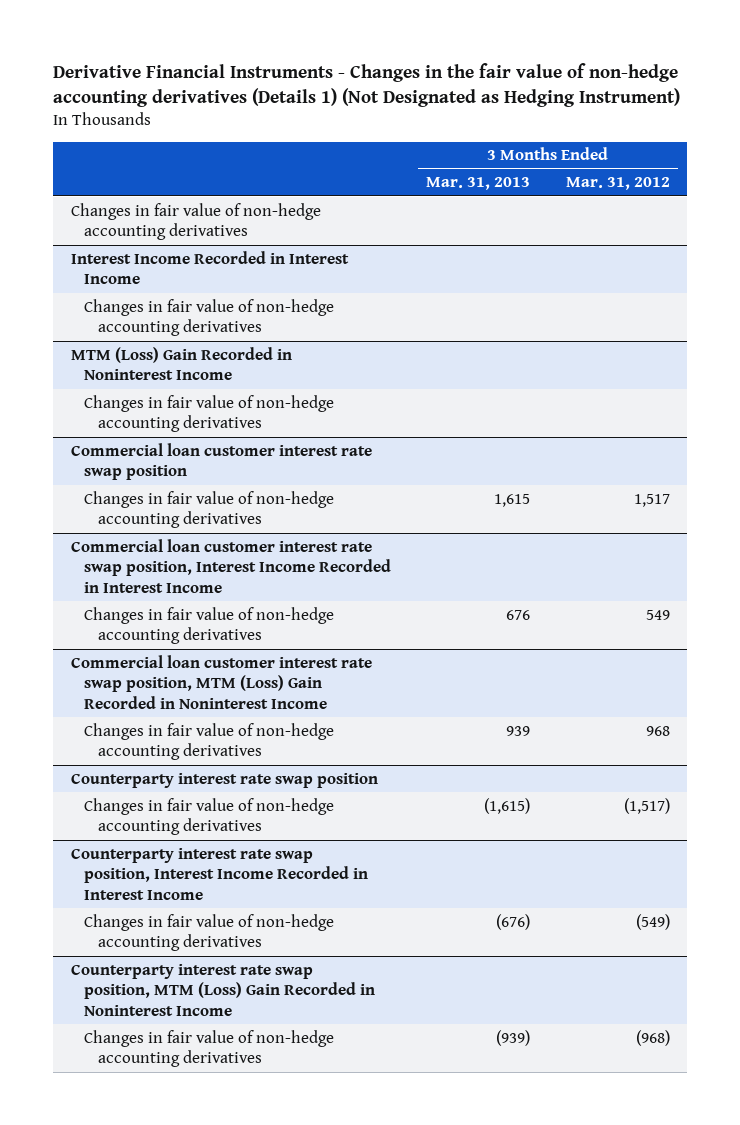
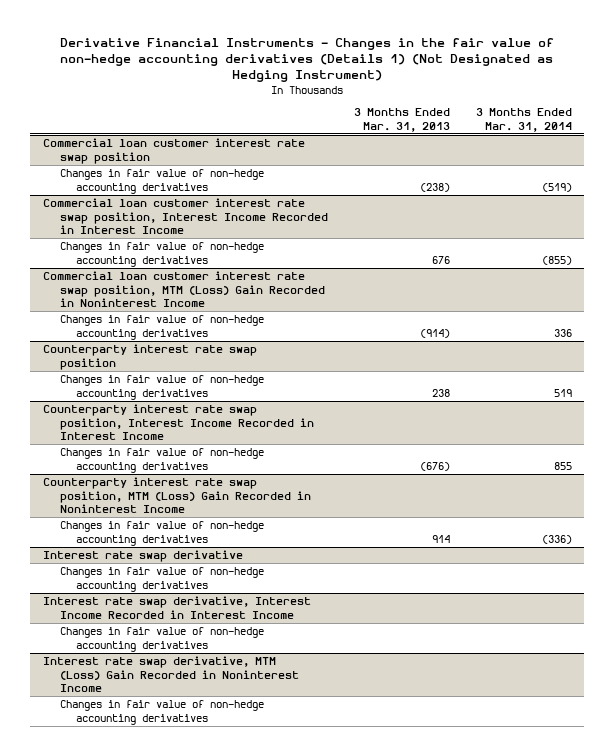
[565,177,670,191] Mar. 31, 2012 -> none
none -> [475,108,572,132] 3 Months Ended Mar. 31, 2014
[70,202,321,241] Changes in fair value of non-hedge accounting derivatives -> none
[70,250,349,285] Interest Income Recorded in Interest Income -> none
[84,298,335,337] Changes in fair value of non-hedge accounting derivatives -> none
[70,346,292,381] MTM (Loss) Gain Recorded in Noninterest Income -> none
[84,394,335,433] Changes in fair value of non-hedge accounting derivatives -> none
[494,493,531,507] 1,615 -> [419,182,450,192] (238)
[506,725,531,736] 939 -> [419,328,450,338] (914)
[484,797,531,814] (1,615) -> [431,388,450,397] 238
[496,1029,531,1046] (939) -> [431,534,450,543] 914
none -> [43,550,244,563] Interest rate swap derivative
none -> [59,567,264,592] Changes in fair value of non-hedge accounting derivatives
none -> [43,596,312,619] Interest rate swap derivative, Interest Income Recorded in Interest Income
none -> [59,627,264,652] Changes in fair value of non-hedge accounting derivatives
none -> [43,656,299,693] Interest rate swap derivative, MTM (Loss) Gain Recorded in Noninterest Income
none -> [59,700,264,725] Changes in fair value of non-hedge accounting derivatives

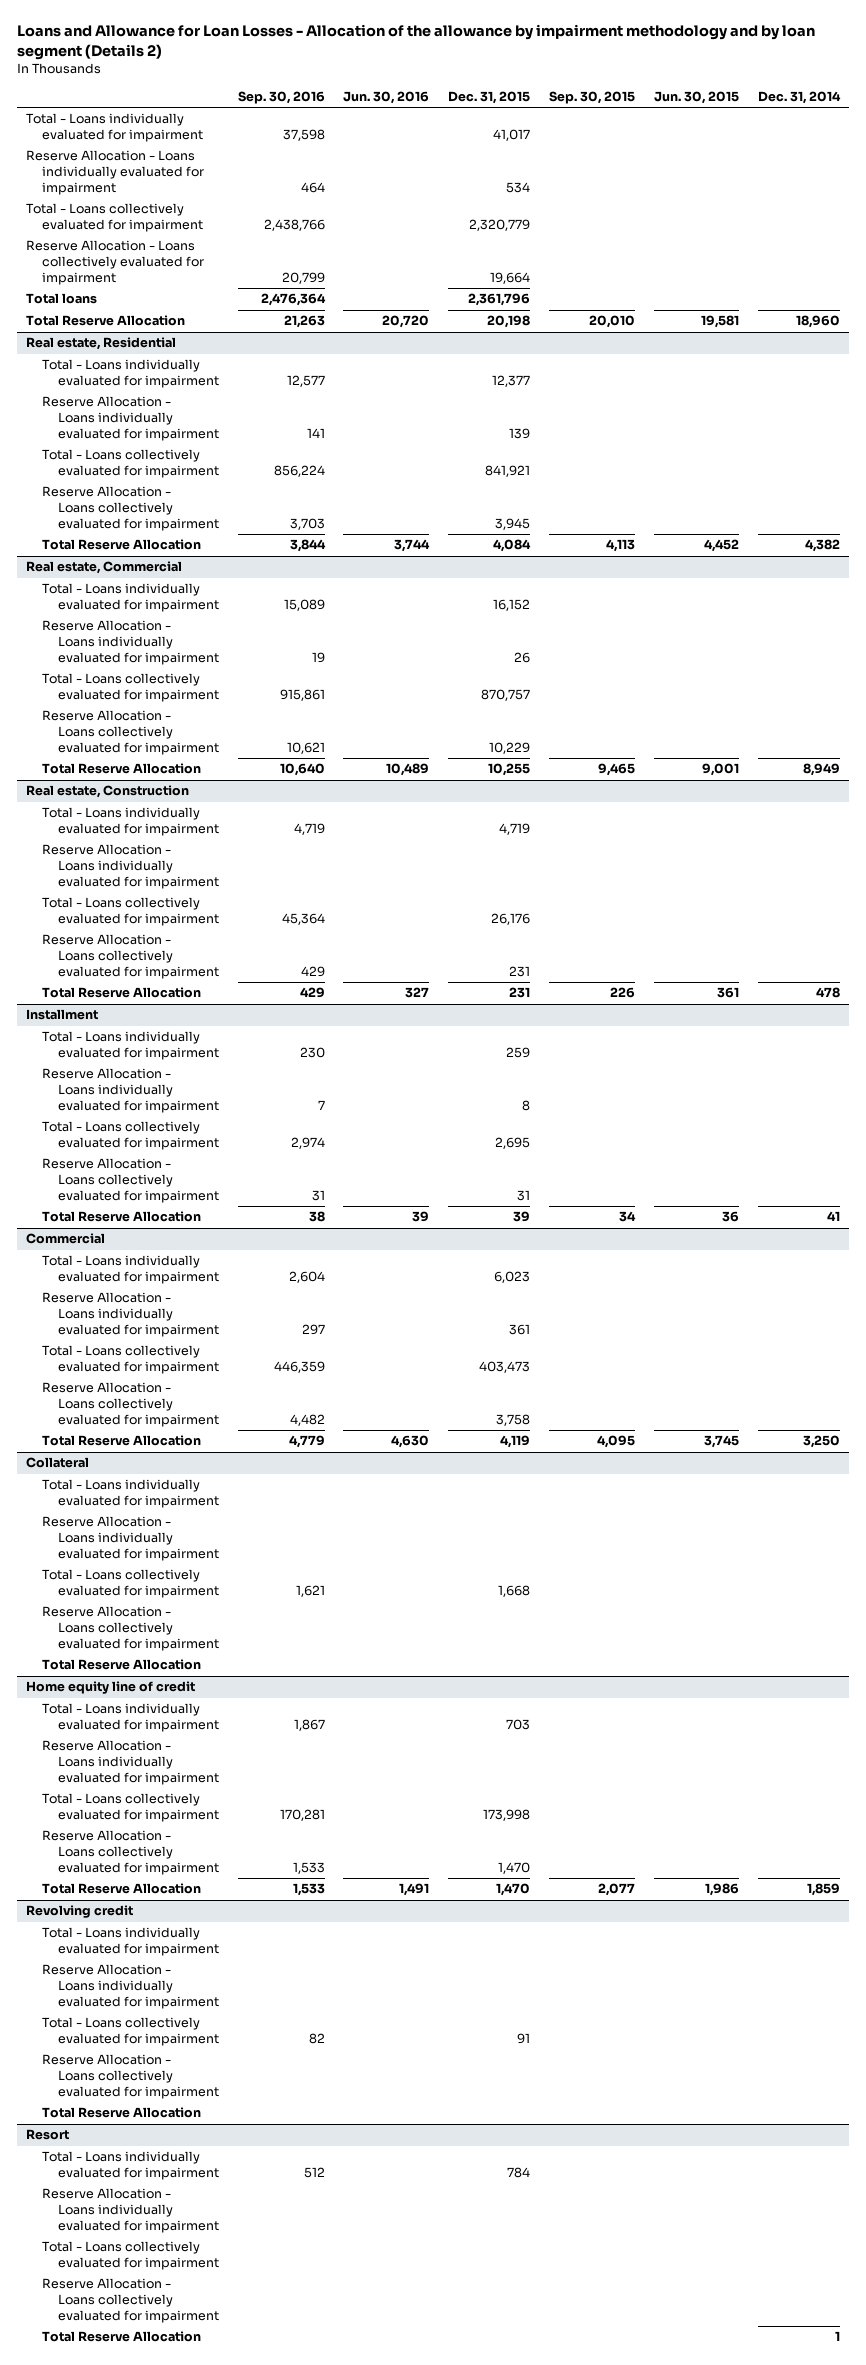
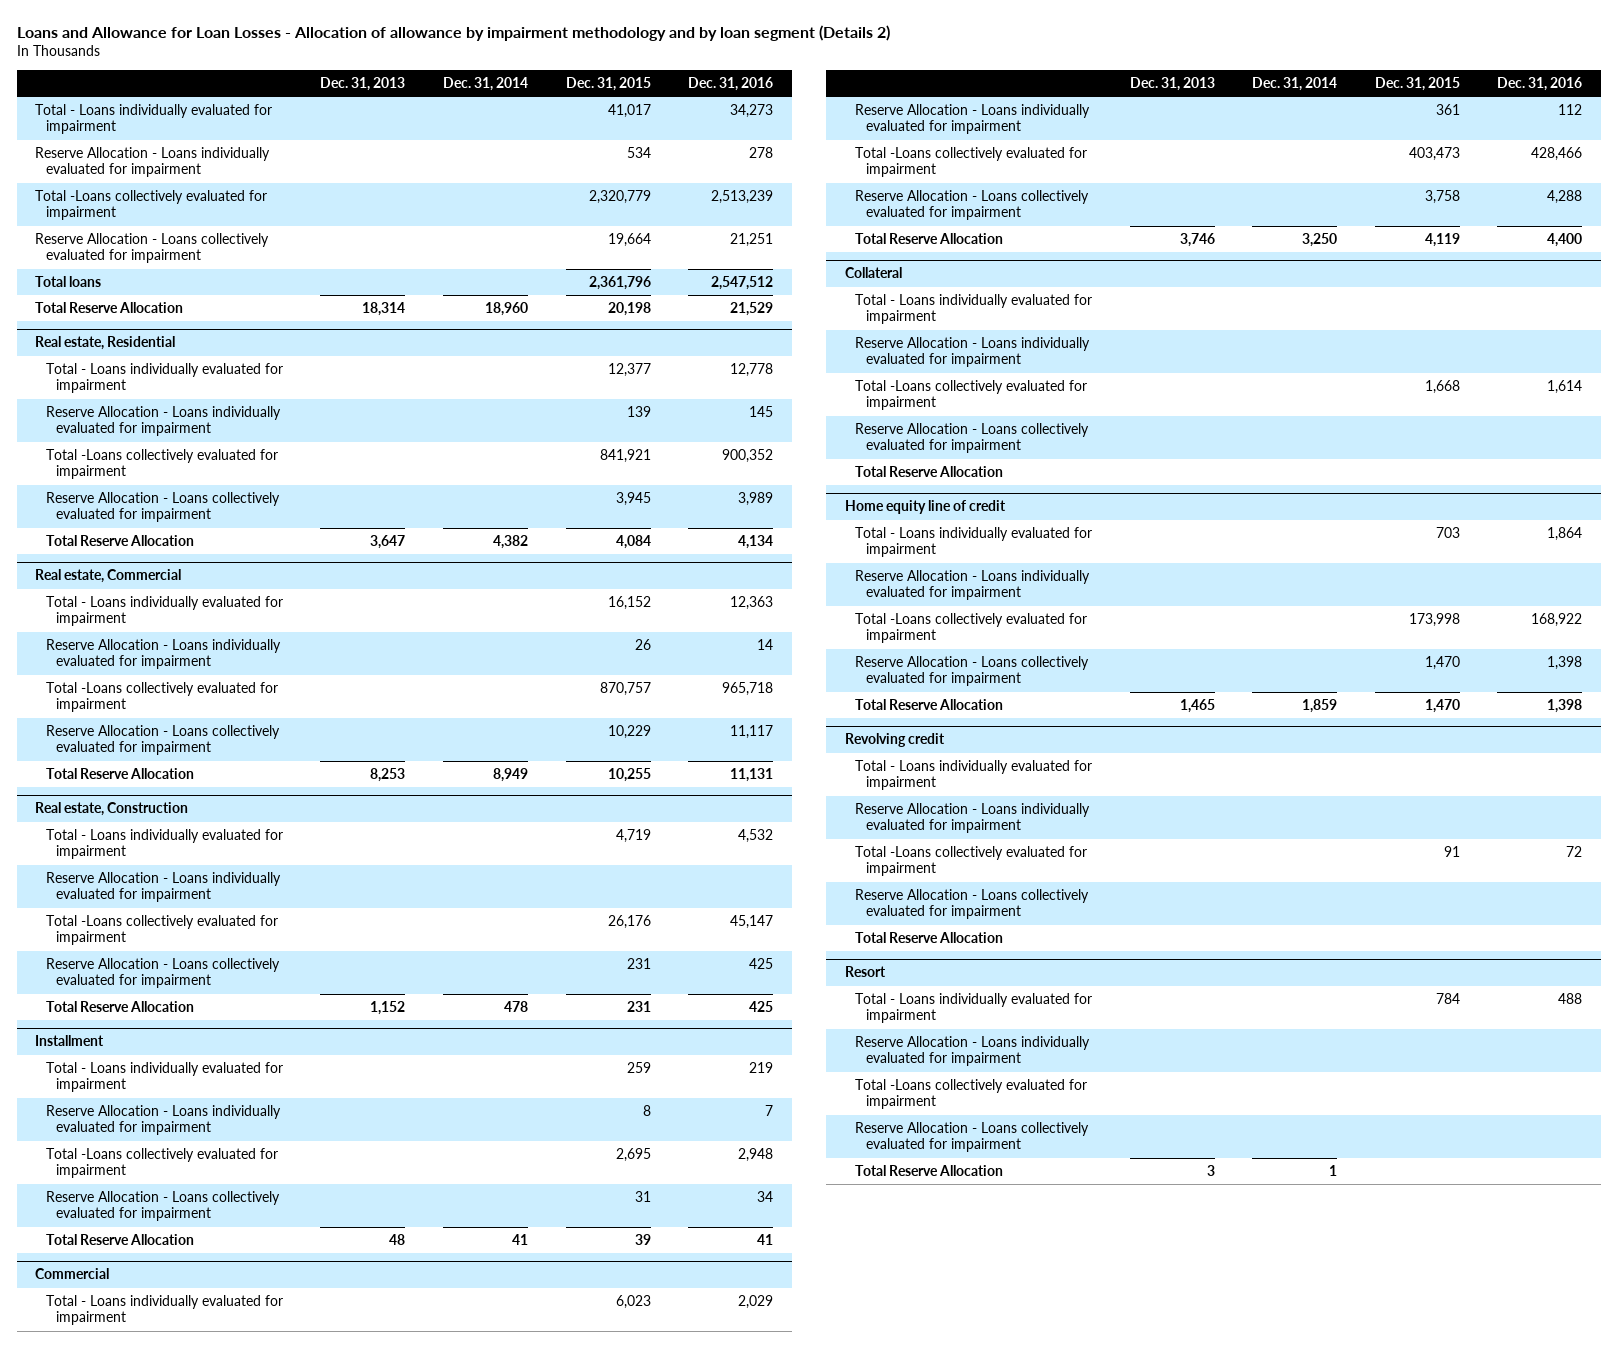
[16,24,815,60] Loans and Allowance for Loan Losses - Allocation of the allowance by impairment methodology and by loan segment (Details 2) -> [16,24,890,41] Loans and Allowance for Loan Losses - Allocation of allowance by impairment methodology and by loan segment (Details 2)
[237,90,325,104] Sep. 30, 2016 -> none
[343,90,430,104] Jun. 30, 2016 -> none
[549,90,636,104] Sep. 30, 2015 -> none
[653,90,739,104] Jun. 30, 2015 -> none
none -> [320,76,406,91] Dec. 31, 2013
none -> [688,76,774,91] Dec. 31, 2016
[26,203,203,233] Total - Loans collectively evaluated for impairment -> [35,190,268,221] Total -Loans collectively evaluated for impairment
[41,449,219,479] Total - Loans collectively evaluated for impairment -> [45,449,278,480] Total -Loans collectively evaluated for impairment
[41,673,219,703] Total - Loans collectively evaluated for impairment -> [45,682,278,713] Total -Loans collectively evaluated for impairment
[41,897,219,927] Total - Loans collectively evaluated for impairment -> [45,915,278,946] Total -Loans collectively evaluated for impairment
[41,1121,219,1151] Total - Loans collectively evaluated for impairment -> [45,1148,278,1179] Total -Loans collectively evaluated for impairment
[41,1345,219,1375] Total - Loans collectively evaluated for impairment -> [855,147,1088,178] Total -Loans collectively evaluated for impairment
[41,1569,219,1599] Total - Loans collectively evaluated for impairment -> [855,380,1088,411] Total -Loans collectively evaluated for impairment
[41,1793,219,1823] Total - Loans collectively evaluated for impairment -> [855,613,1088,644] Total -Loans collectively evaluated for impairment
[41,2017,219,2047] Total - Loans collectively evaluated for impairment -> [855,846,1088,877] Total -Loans collectively evaluated for impairment
[41,2241,219,2271] Total - Loans collectively evaluated for impairment -> [855,1079,1088,1110] Total -Loans collectively evaluated for impairment

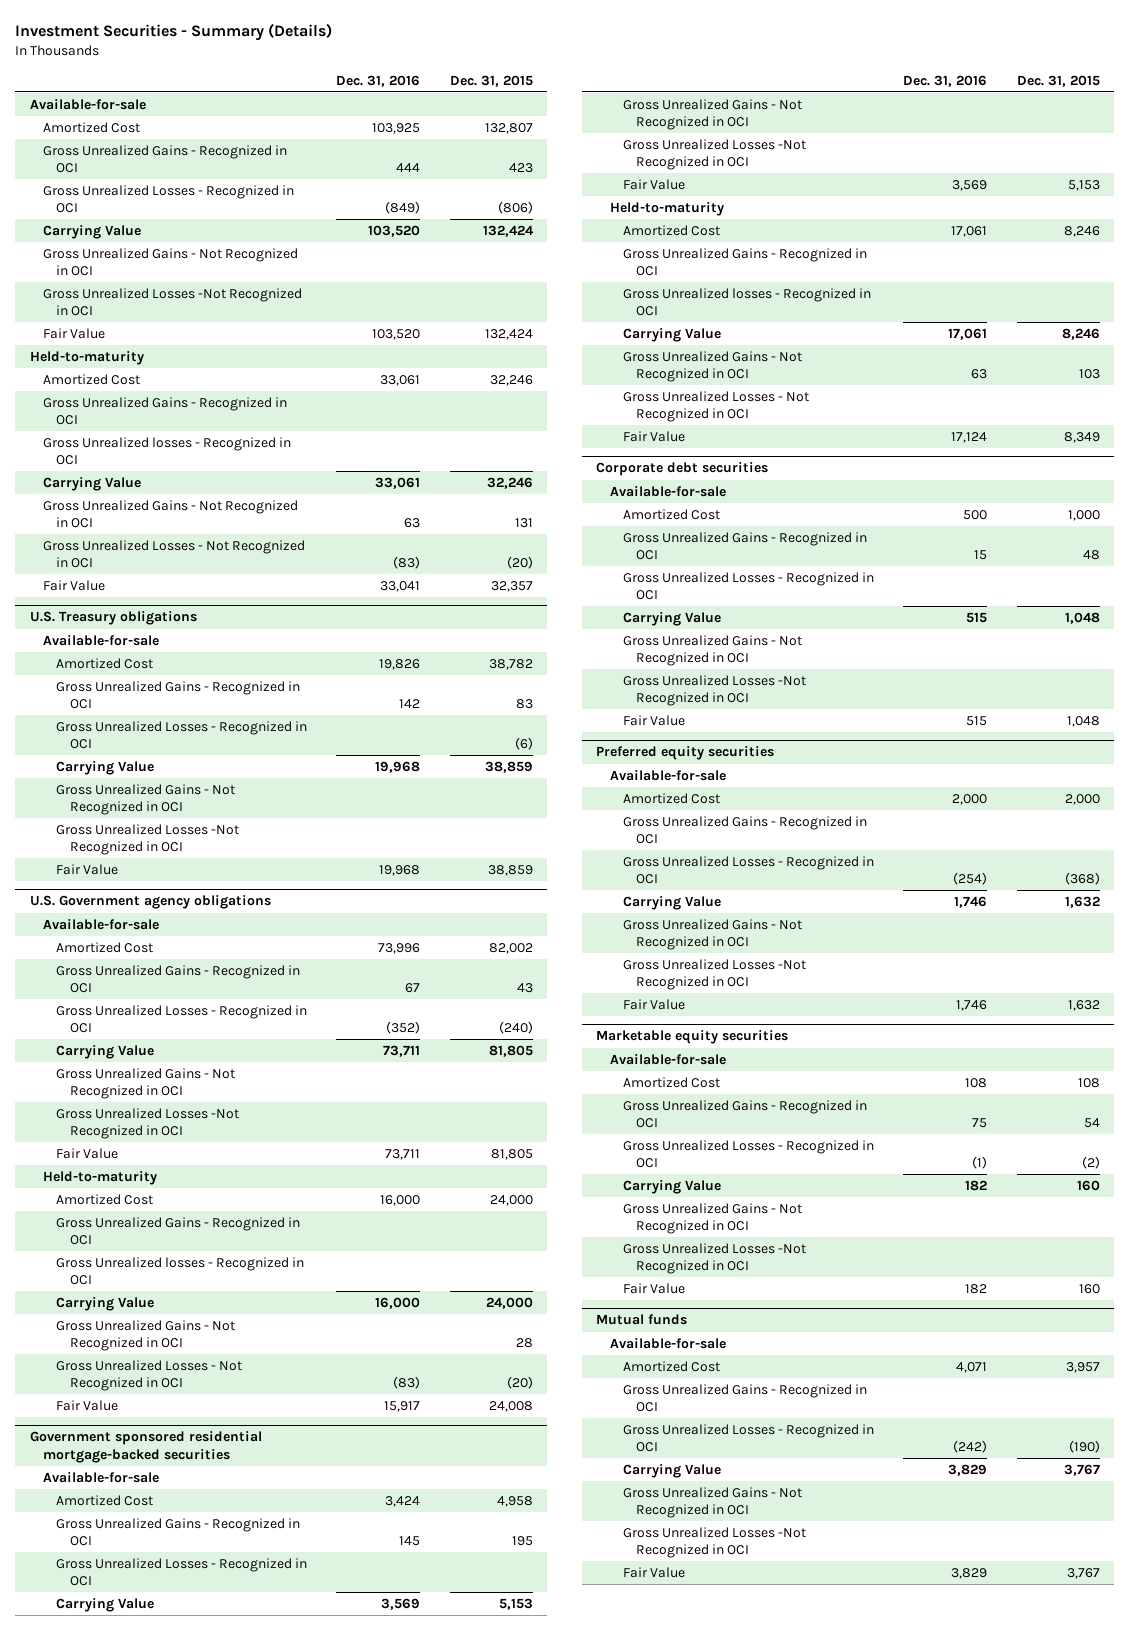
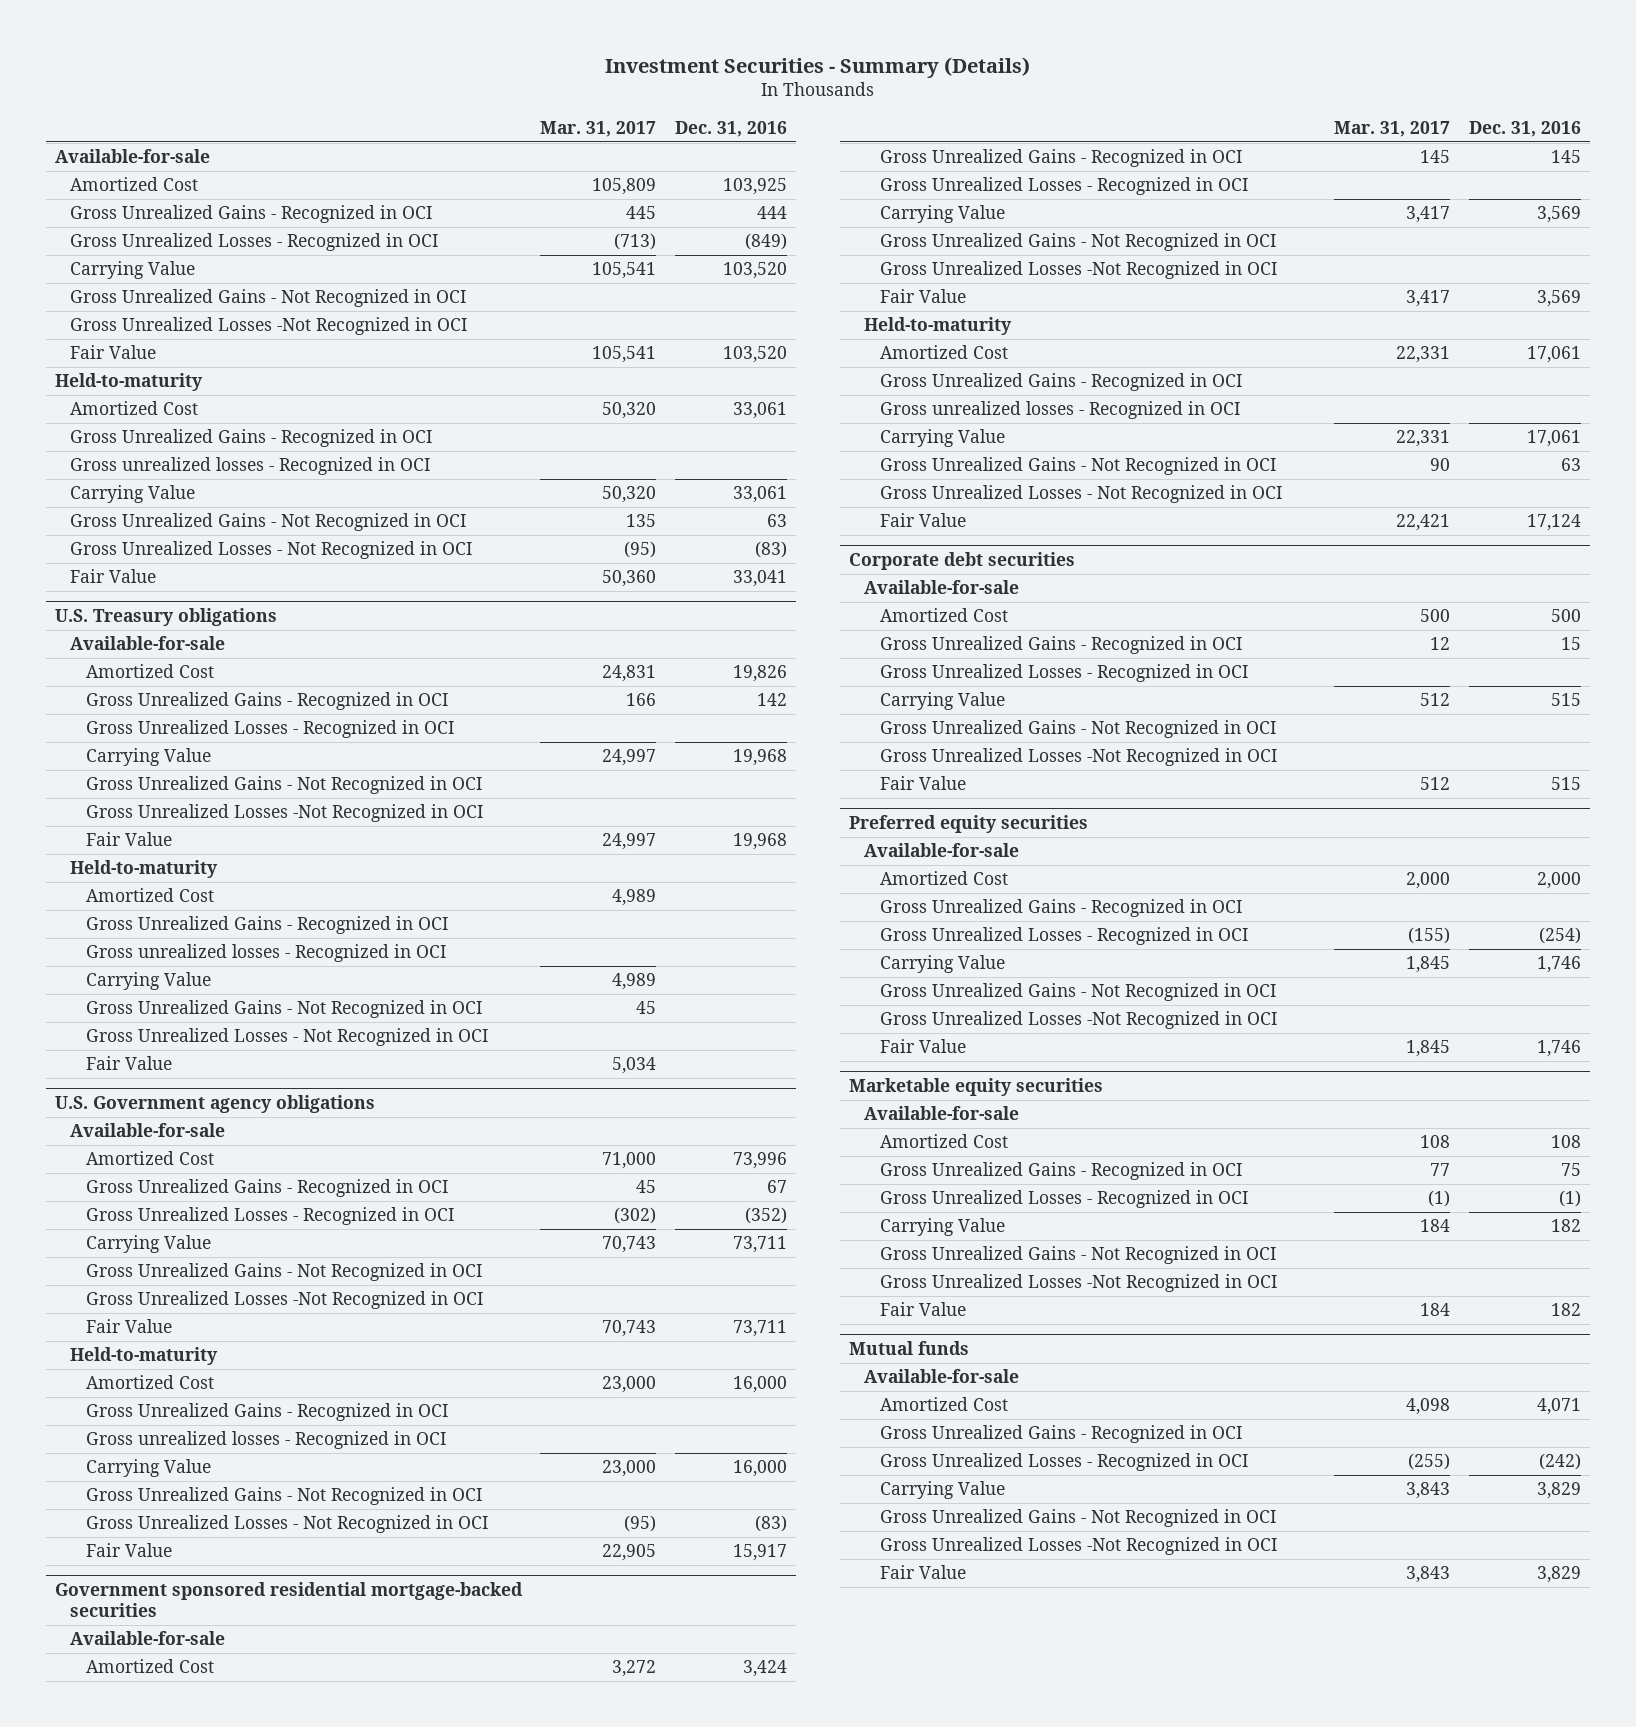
[449,74,533,87] Dec. 31, 2015 -> none
none -> [540,120,657,137] Mar. 31, 2017
[42,436,291,466] Gross Unrealized losses - Recognized in OCI -> [70,457,431,476] Gross unrealized losses - Recognized in OCI
none -> [70,860,219,879] Held-to-maturity
none -> [85,888,214,903] Amortized Cost
none -> [85,916,448,935] Gross Unrealized Gains - Recognized in OCI
none -> [85,944,446,963] Gross unrealized losses - Recognized in OCI
none -> [85,972,211,991] Carrying Value
none -> [85,1000,482,1019] Gross Unrealized Gains - Not Recognized in OCI
none -> [85,1028,488,1047] Gross Unrealized Losses - Not Recognized in OCI
none -> [85,1056,172,1071] Fair Value
[56,1256,305,1286] Gross Unrealized losses - Recognized in OCI -> [85,1431,446,1450] Gross unrealized losses - Recognized in OCI
[623,287,872,317] Gross Unrealized losses - Recognized in OCI -> [879,401,1240,420] Gross unrealized losses - Recognized in OCI

